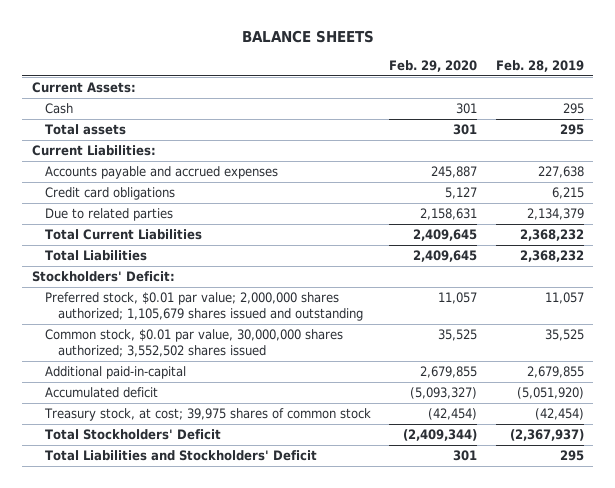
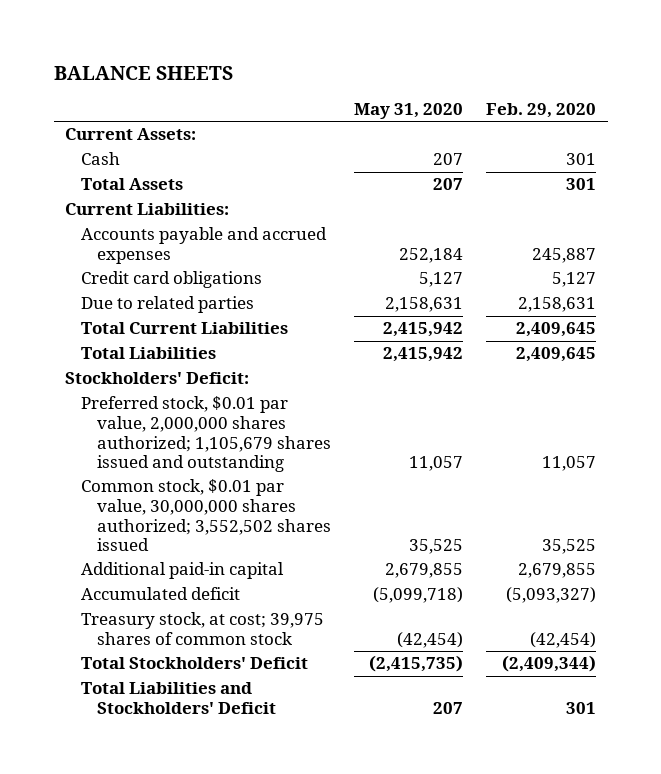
[495,59,584,72] Feb. 28, 2019 -> none
none -> [353,102,463,119] May 31, 2020
[44,124,126,136] Total assets -> [80,178,183,191] Total Assets
[44,292,363,321] Preferred stock, $0.01 par value; 2,000,000 shares authorized; 1,105,679 shares issued and outstanding -> [80,396,331,473] Preferred stock, $0.01 par value, 2,000,000 shares authorized; 1,105,679 shares issued and outstanding
[44,366,186,380] Additional paid-in-capital -> [80,562,284,580] Additional paid-in capital

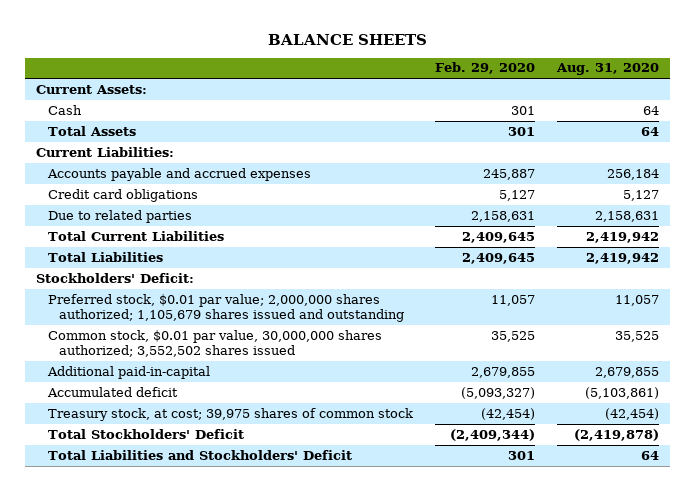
[353,102,463,119] May 31, 2020 -> none
none -> [555,63,659,76] Aug. 31, 2020
[80,396,331,473] Preferred stock, $0.01 par value, 2,000,000 shares authorized; 1,105,679 shares issued and outstanding -> [47,293,404,322] Preferred stock, $0.01 par value; 2,000,000 shares authorized; 1,105,679 shares issued and outstanding
[80,562,284,580] Additional paid-in capital -> [46,365,210,379] Additional paid-in-capital

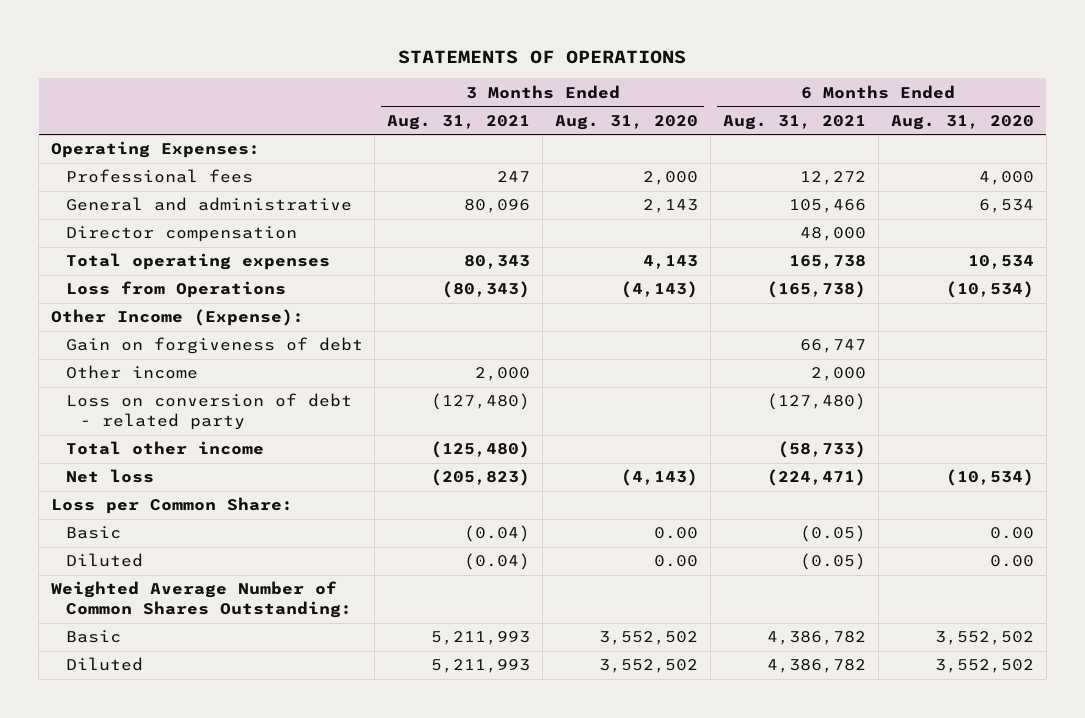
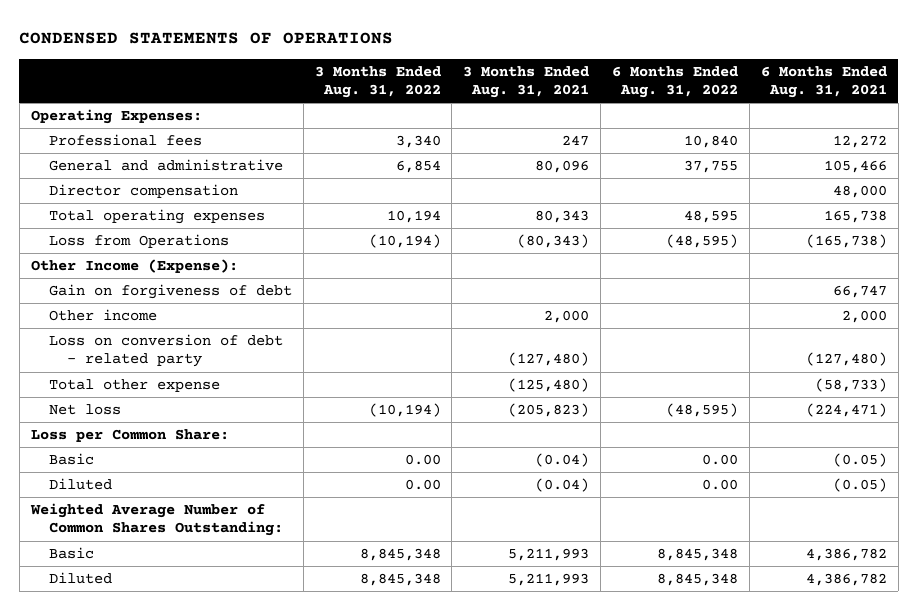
[398,49,687,64] STATEMENTS OF OPERATIONS -> [19,32,394,45] CONDENSED STATEMENTS OF OPERATIONS
[555,114,699,130] Aug. 31, 2020 -> none
[890,114,1034,130] Aug. 31, 2020 -> none
none -> [314,65,441,99] 3 Months Ended Aug. 31, 2022
none -> [612,65,739,99] 6 Months Ended Aug. 31, 2022
[65,441,264,456] Total other income -> [48,379,220,393] Total other expense

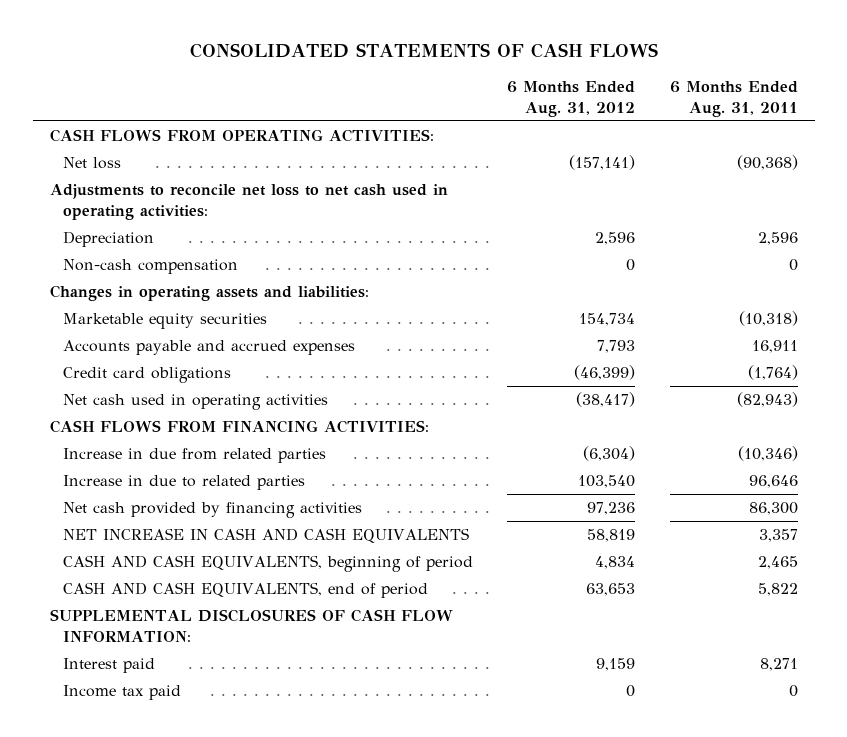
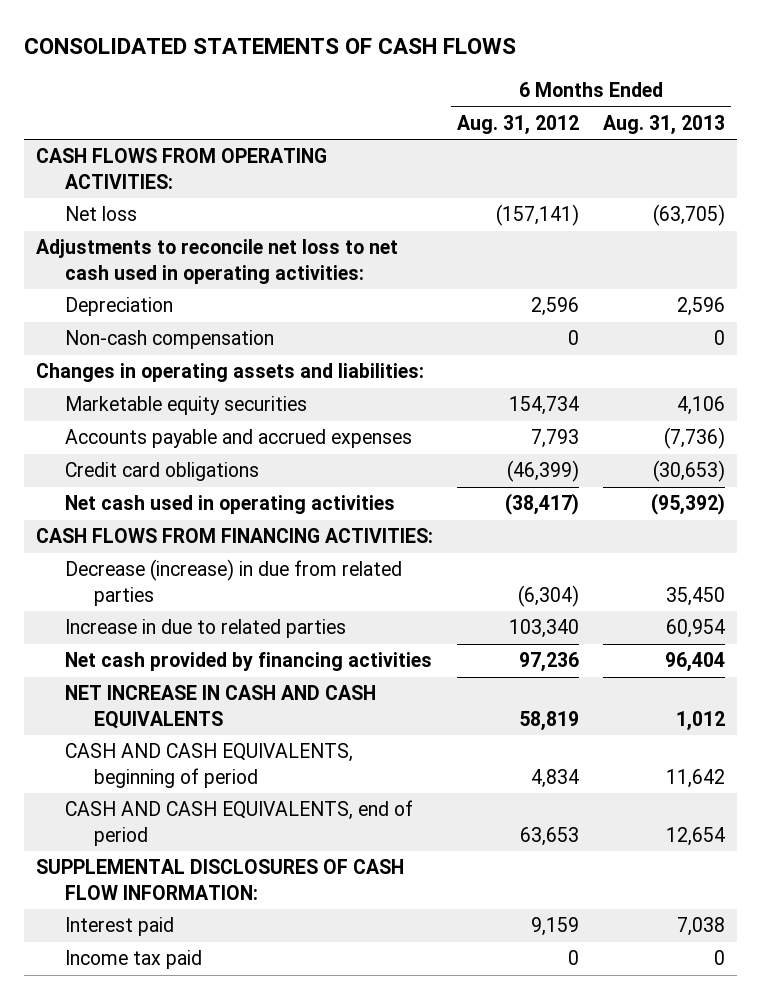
[669,81,798,117] 6 Months Ended Aug. 31, 2011 -> none
none -> [603,114,726,135] Aug. 31, 2013
[63,448,327,464] Increase in due from related parties -> [64,559,402,606] Decrease (increase) in due from related parties
[578,475,636,489] 103,540 -> [508,619,579,639] 103,340

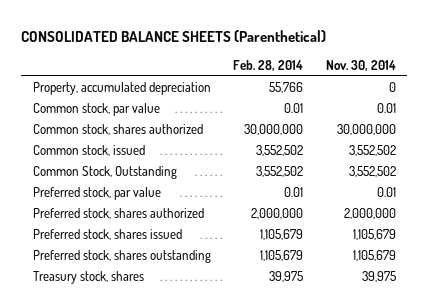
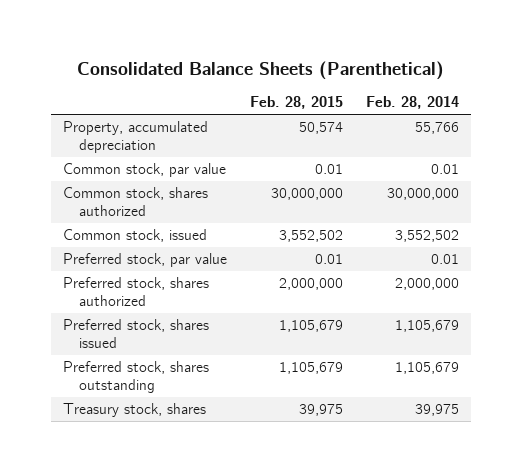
[21,29,327,42] CONSOLIDATED BALANCE SHEETS (Parenthetical) -> [76,60,444,80] Consolidated Balance Sheets (Parenthetical)
[326,60,397,72] Nov. 30, 2014 -> none
none -> [249,96,343,110] Feb. 28, 2015
[32,166,177,180] Common Stock, Outstanding -> none

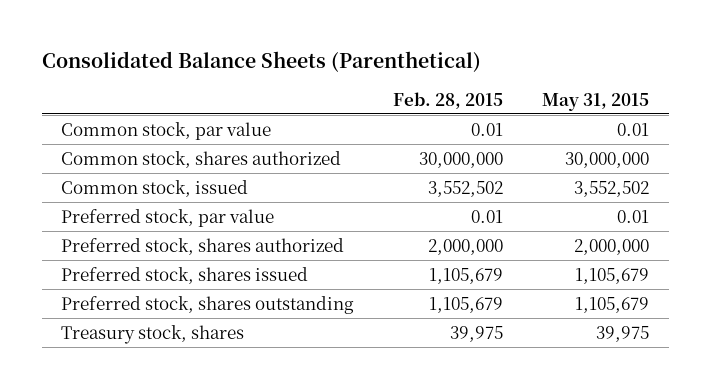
[366,96,460,110] Feb. 28, 2014 -> none
none -> [542,92,650,111] May 31, 2015
[62,121,208,154] Property, accumulated depreciation -> none

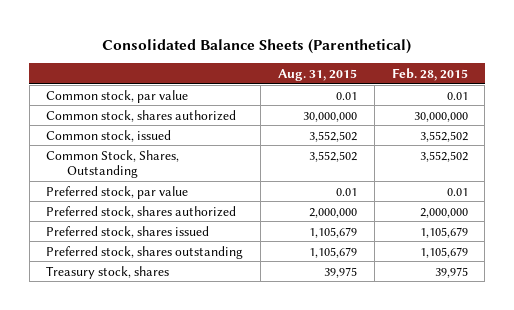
[542,92,650,111] May 31, 2015 -> none
none -> [277,69,357,82] Aug. 31, 2015
none -> [46,149,180,179] Common Stock, Shares, Outstanding

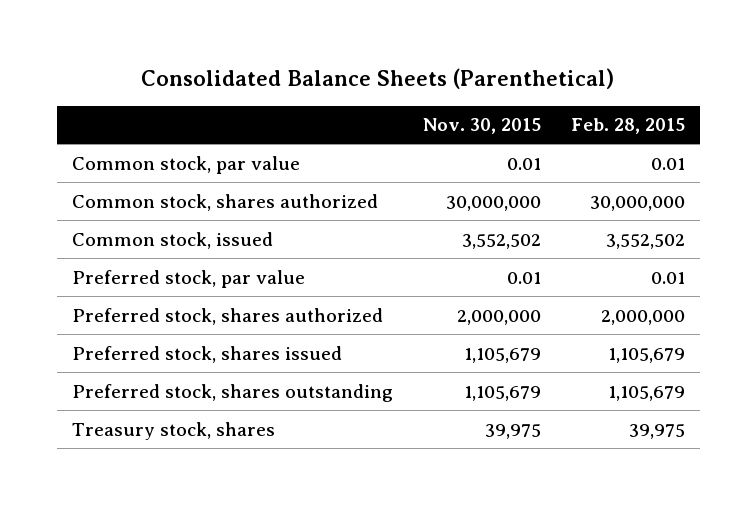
[277,69,357,82] Aug. 31, 2015 -> none
none -> [422,118,541,135] Nov. 30, 2015
[46,149,180,179] Common Stock, Shares, Outstanding -> none

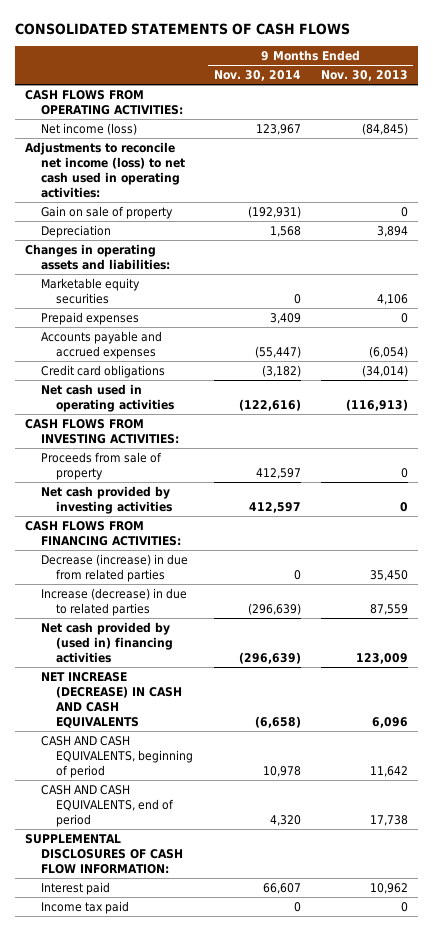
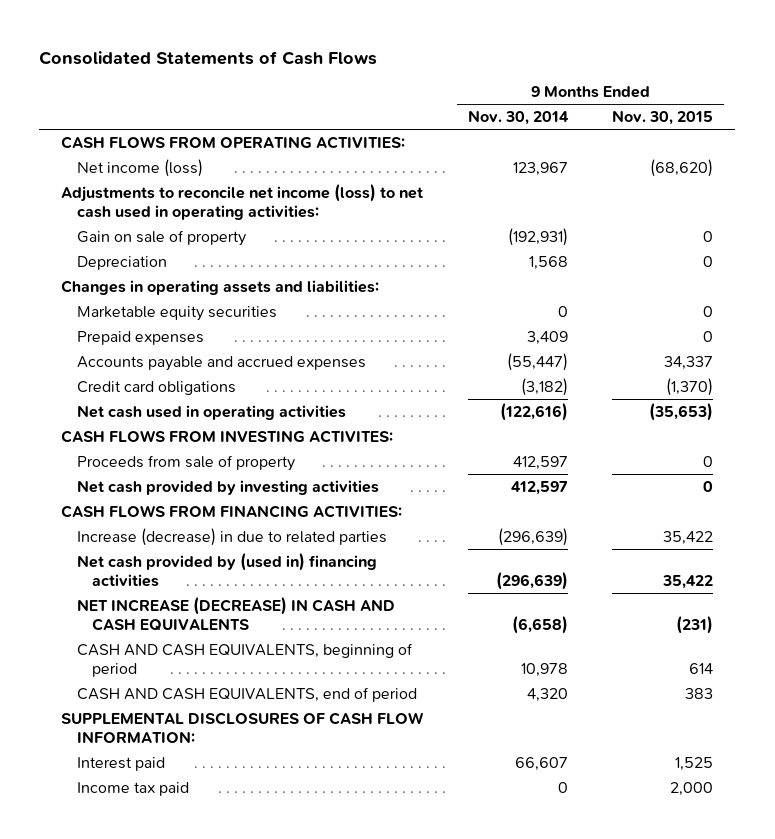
[14,22,350,35] CONSOLIDATED STATEMENTS OF CASH FLOWS -> [39,50,378,65] Consolidated Statements of Cash Flows
[321,70,409,82] Nov. 30, 2013 -> none
none -> [612,110,714,126] Nov. 30, 2015
[25,418,179,444] CASH FLOWS FROM INVESTING ACTIVITIES: -> [61,429,394,443] CASH FLOWS FROM INVESTING ACTIVITES:
[40,553,188,582] Decrease (increase) in due from related parties -> none

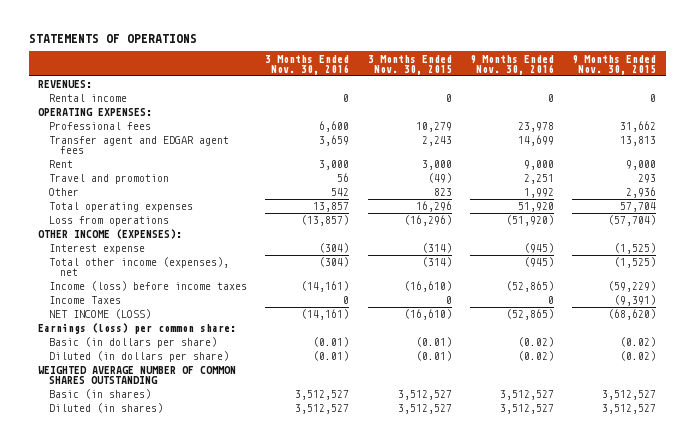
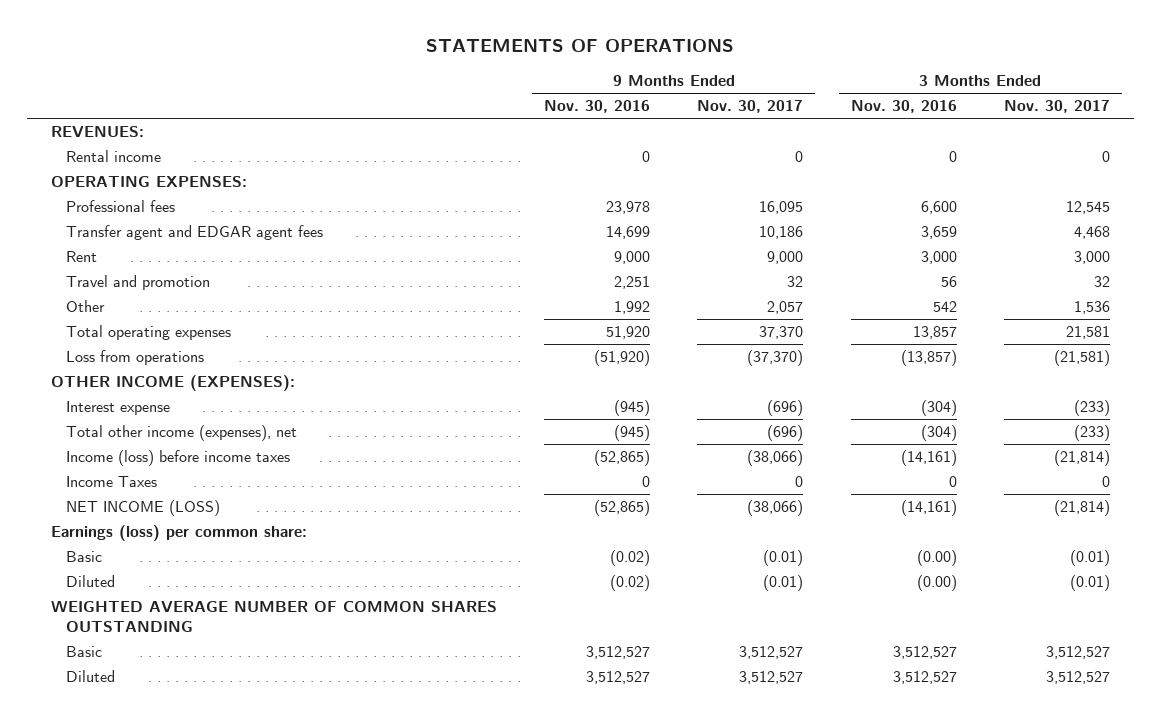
[367,54,452,75] 3 Months Ended Nov. 30, 2015 -> none
[572,54,657,75] 9 Months Ended Nov. 30, 2015 -> none
none -> [697,100,804,114] Nov. 30, 2017
none -> [1004,100,1111,114] Nov. 30, 2017
[49,337,218,349] Basic (in dollars per share) -> [65,551,102,563] Basic
[313,337,350,348] (0.01) -> [916,550,957,567] (0.00)
[49,351,230,363] Diluted (in dollars per share) -> [65,575,115,588] Diluted
[313,351,350,362] (0.01) -> [916,575,957,592] (0.00)
[49,389,152,400] Basic (in shares) -> [65,646,102,658] Basic
[49,403,164,414] Diluted (in shares) -> [65,670,115,683] Diluted

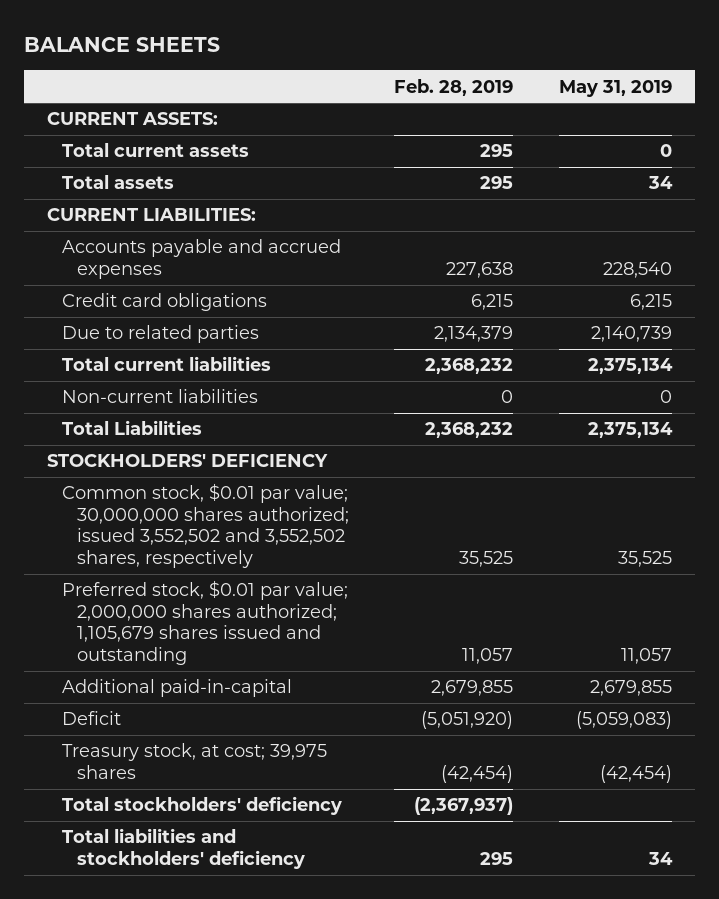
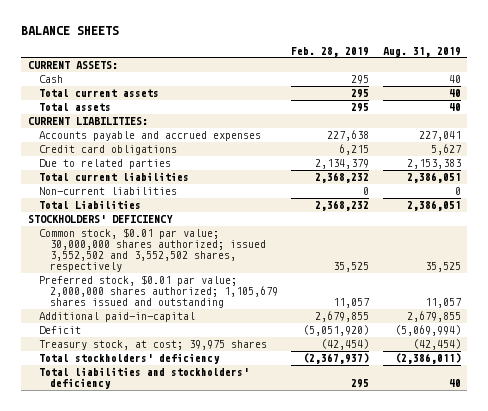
[558,79,672,97] May 31, 2019 -> none
none -> [382,46,461,57] Aug. 31, 2019
none -> [38,74,63,83] Cash

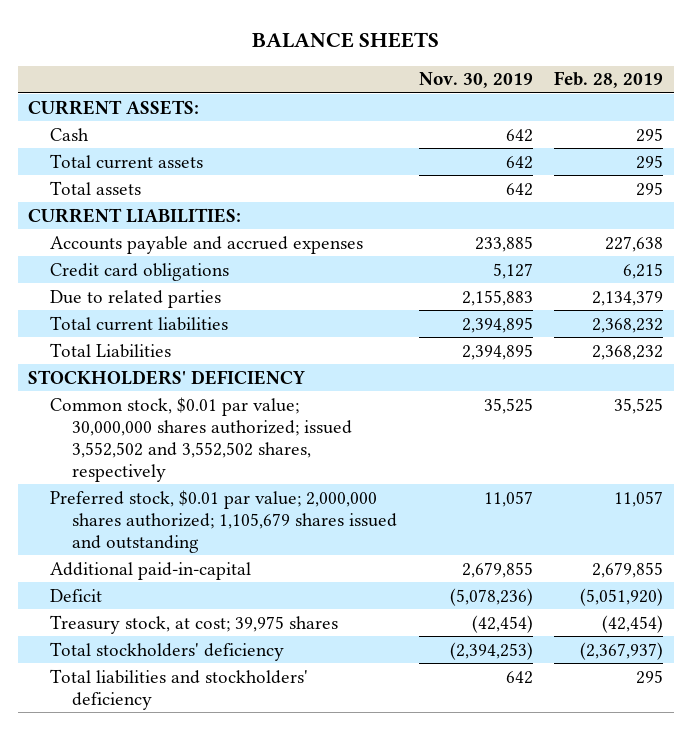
[382,46,461,57] Aug. 31, 2019 -> none
none -> [418,72,533,89] Nov. 30, 2019
[38,186,177,195] Non-current liabilities -> none

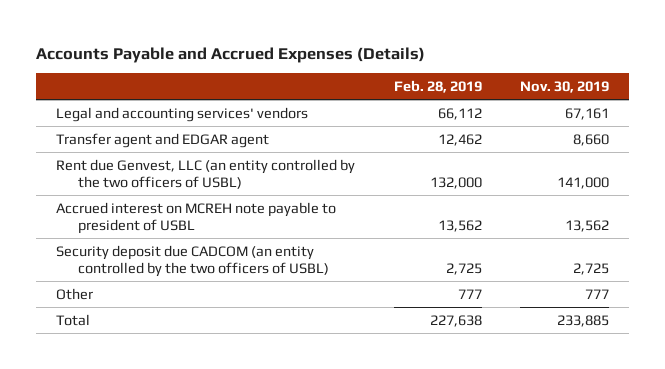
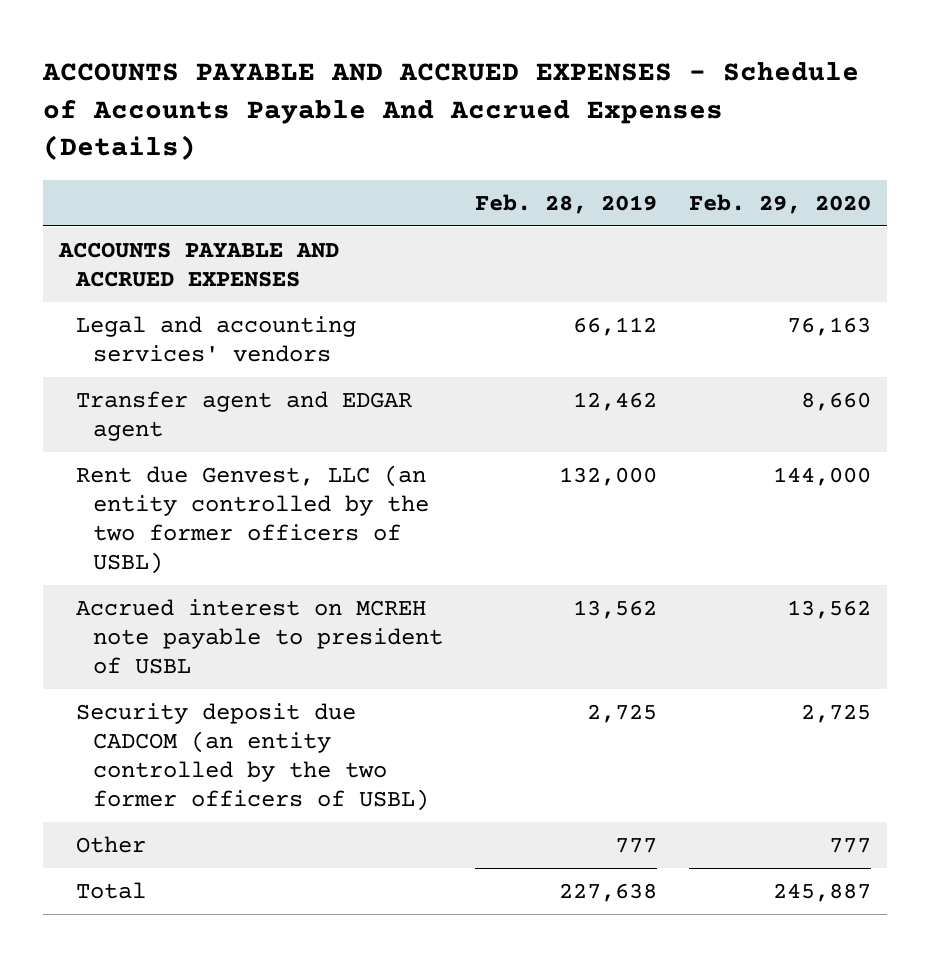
[36,46,426,63] Accounts Payable and Accrued Expenses (Details) -> [41,62,859,161] ACCOUNTS PAYABLE AND ACCRUED EXPENSES - Schedule of Accounts Payable And Accrued Expenses (Details)
[520,81,610,94] Nov. 30, 2019 -> none
none -> [689,193,872,214] Feb. 29, 2020
none -> [57,242,339,288] ACCOUNTS PAYABLE AND ACCRUED EXPENSES
[55,158,355,189] Rent due Genvest, LLC (an entity controlled by the two officers of USBL) -> [76,465,430,574] Rent due Genvest, LLC (an entity controlled by the two former officers of USBL)
[55,244,329,277] Security deposit due CADCOM (an entity controlled by the two officers of USBL) -> [76,703,430,811] Security deposit due CADCOM (an entity controlled by the two former officers of USBL)

